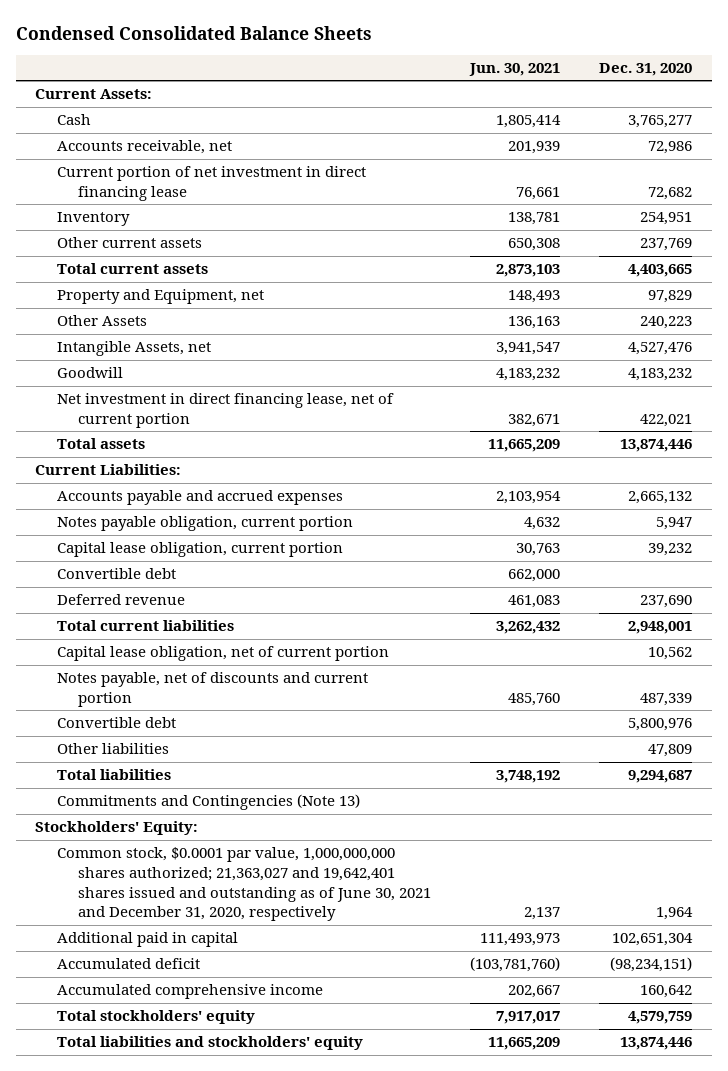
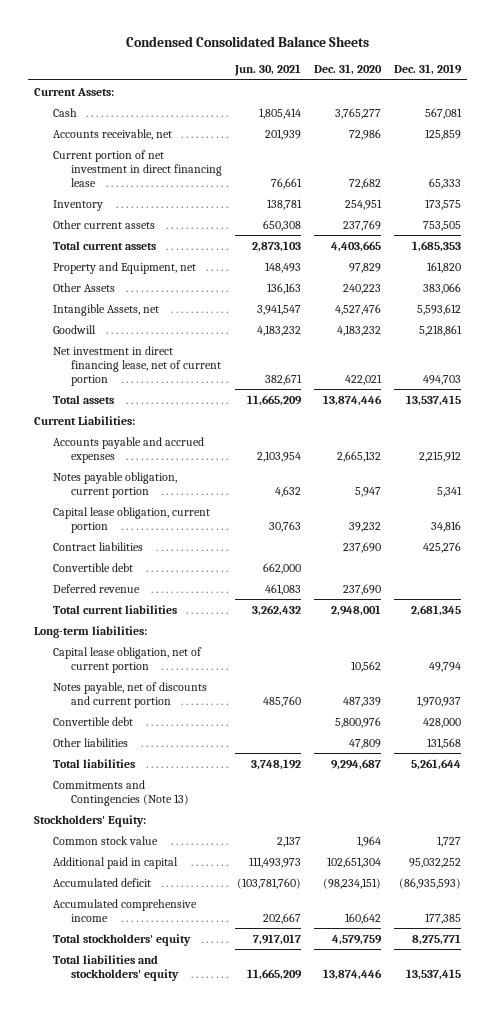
none -> [393,64,462,76] Dec. 31, 2019
none -> [52,541,143,551] Contract liabilities
none -> [34,625,148,638] Long-term liabilities:
[56,847,432,922] Common stock, $0.0001 par value, 1,000,000,000 shares authorized; 21,363,027 and 19,642,401 shares issued and outstanding as of June 30, 2021 and December 31, 2020, respectively -> [52,835,158,845] Common stock value

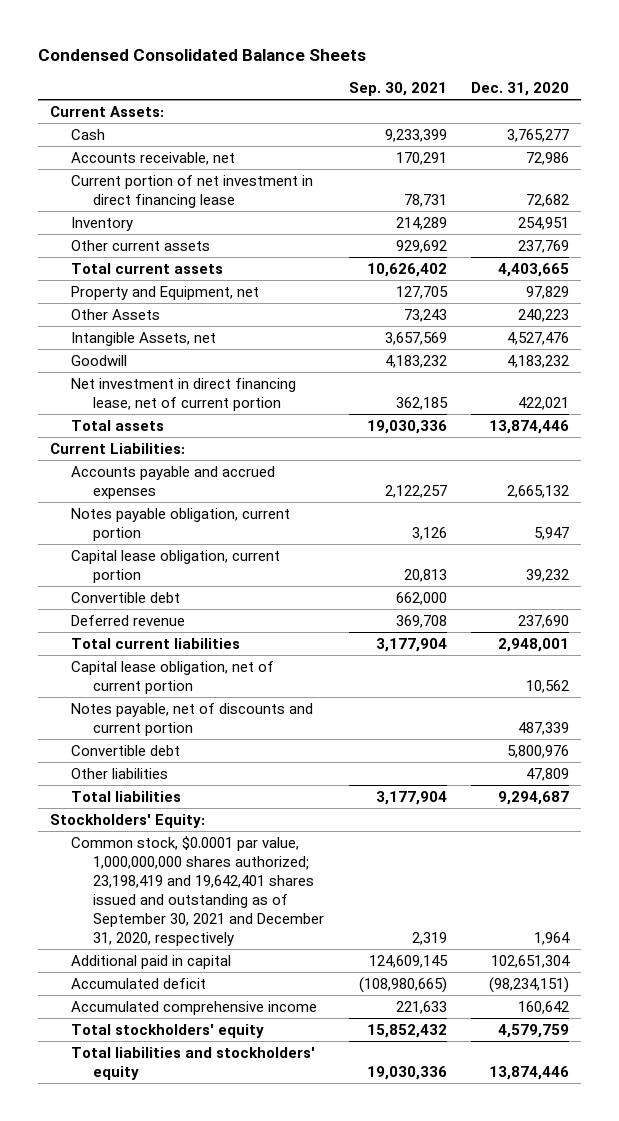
[233,64,301,77] Jun. 30, 2021 -> none
[393,64,462,76] Dec. 31, 2019 -> none
none -> [348,81,447,96] Sep. 30, 2021
[52,541,143,551] Contract liabilities -> none
[34,625,148,638] Long-term liabilities: -> none
[52,779,189,806] Commitments and Contingencies (Note 13) -> none
[52,835,158,845] Common stock value -> [71,835,325,947] Common stock, $0.0001 par value, 1,000,000,000 shares authorized; 23,198,419 and 19,642,401 shares issued and outstanding as of September 30, 2021 and December 31, 2020, respectively

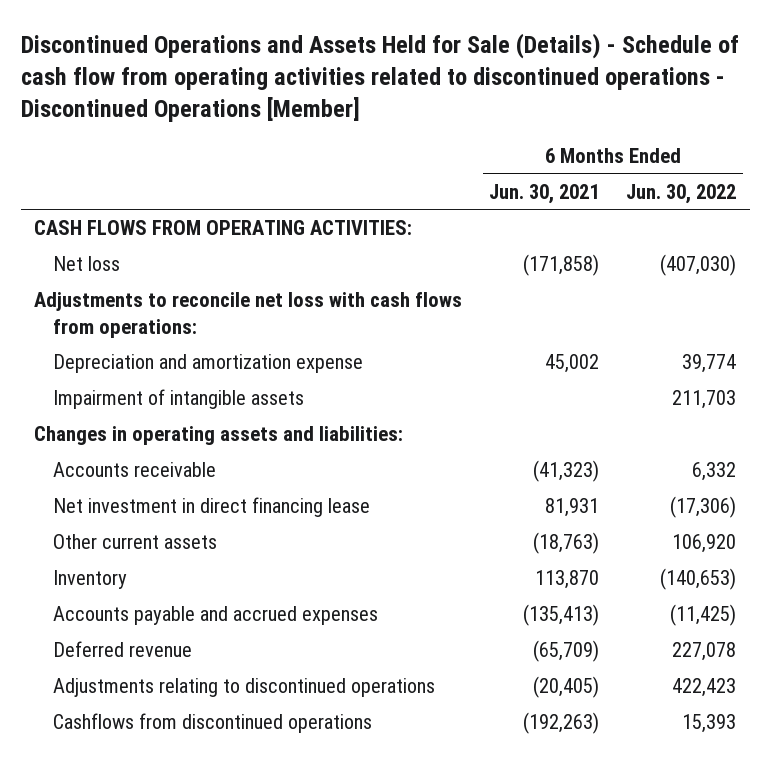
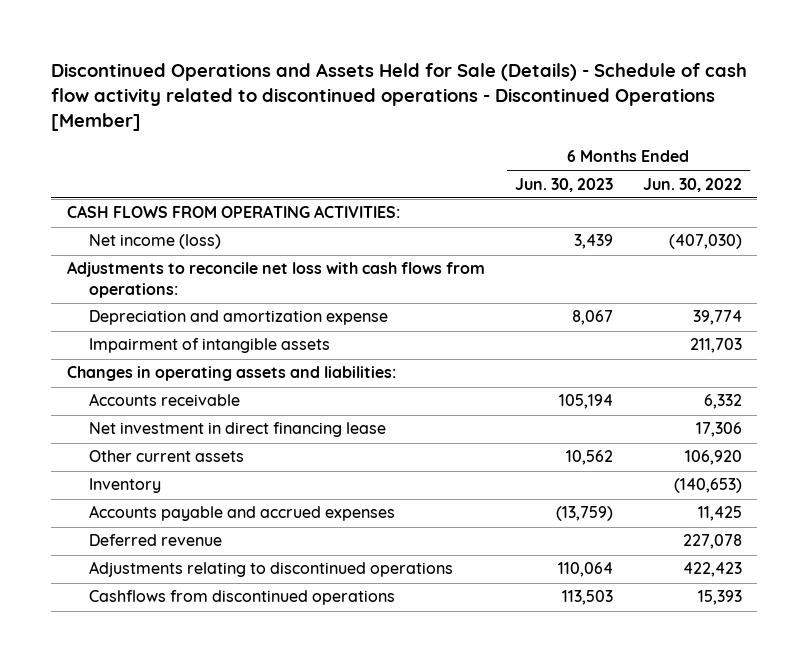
[20,32,739,122] Discontinued Operations and Assets Held for Sale (Details) - Schedule of cash flow from operating activities related to discontinued operations - Discontinued Operations [Member] -> [51,62,748,131] Discontinued Operations and Assets Held for Sale (Details) - Schedule of cash flow activity related to discontinued operations - Discontinued Operations [Member]
[489,183,600,204] Jun. 30, 2021 -> none
none -> [514,177,613,192] Jun. 30, 2023
[53,256,121,272] Net loss -> [88,234,221,250] Net income (loss)
[670,496,737,519] (17,306) -> [696,422,743,438] 17,306
[670,604,737,627] (11,425) -> [698,506,743,522] 11,425

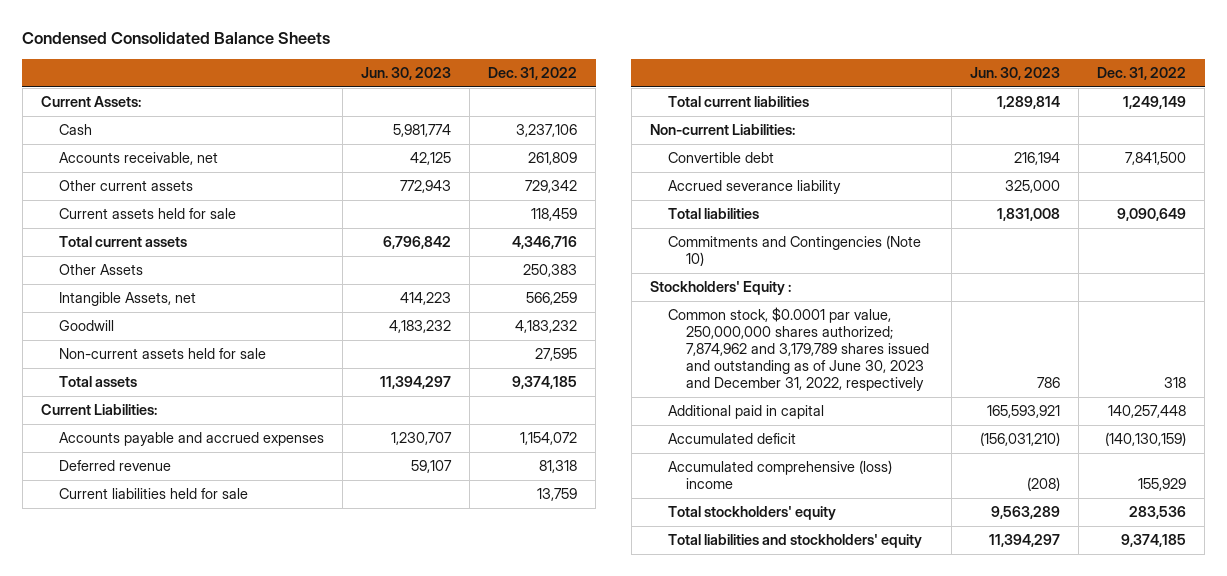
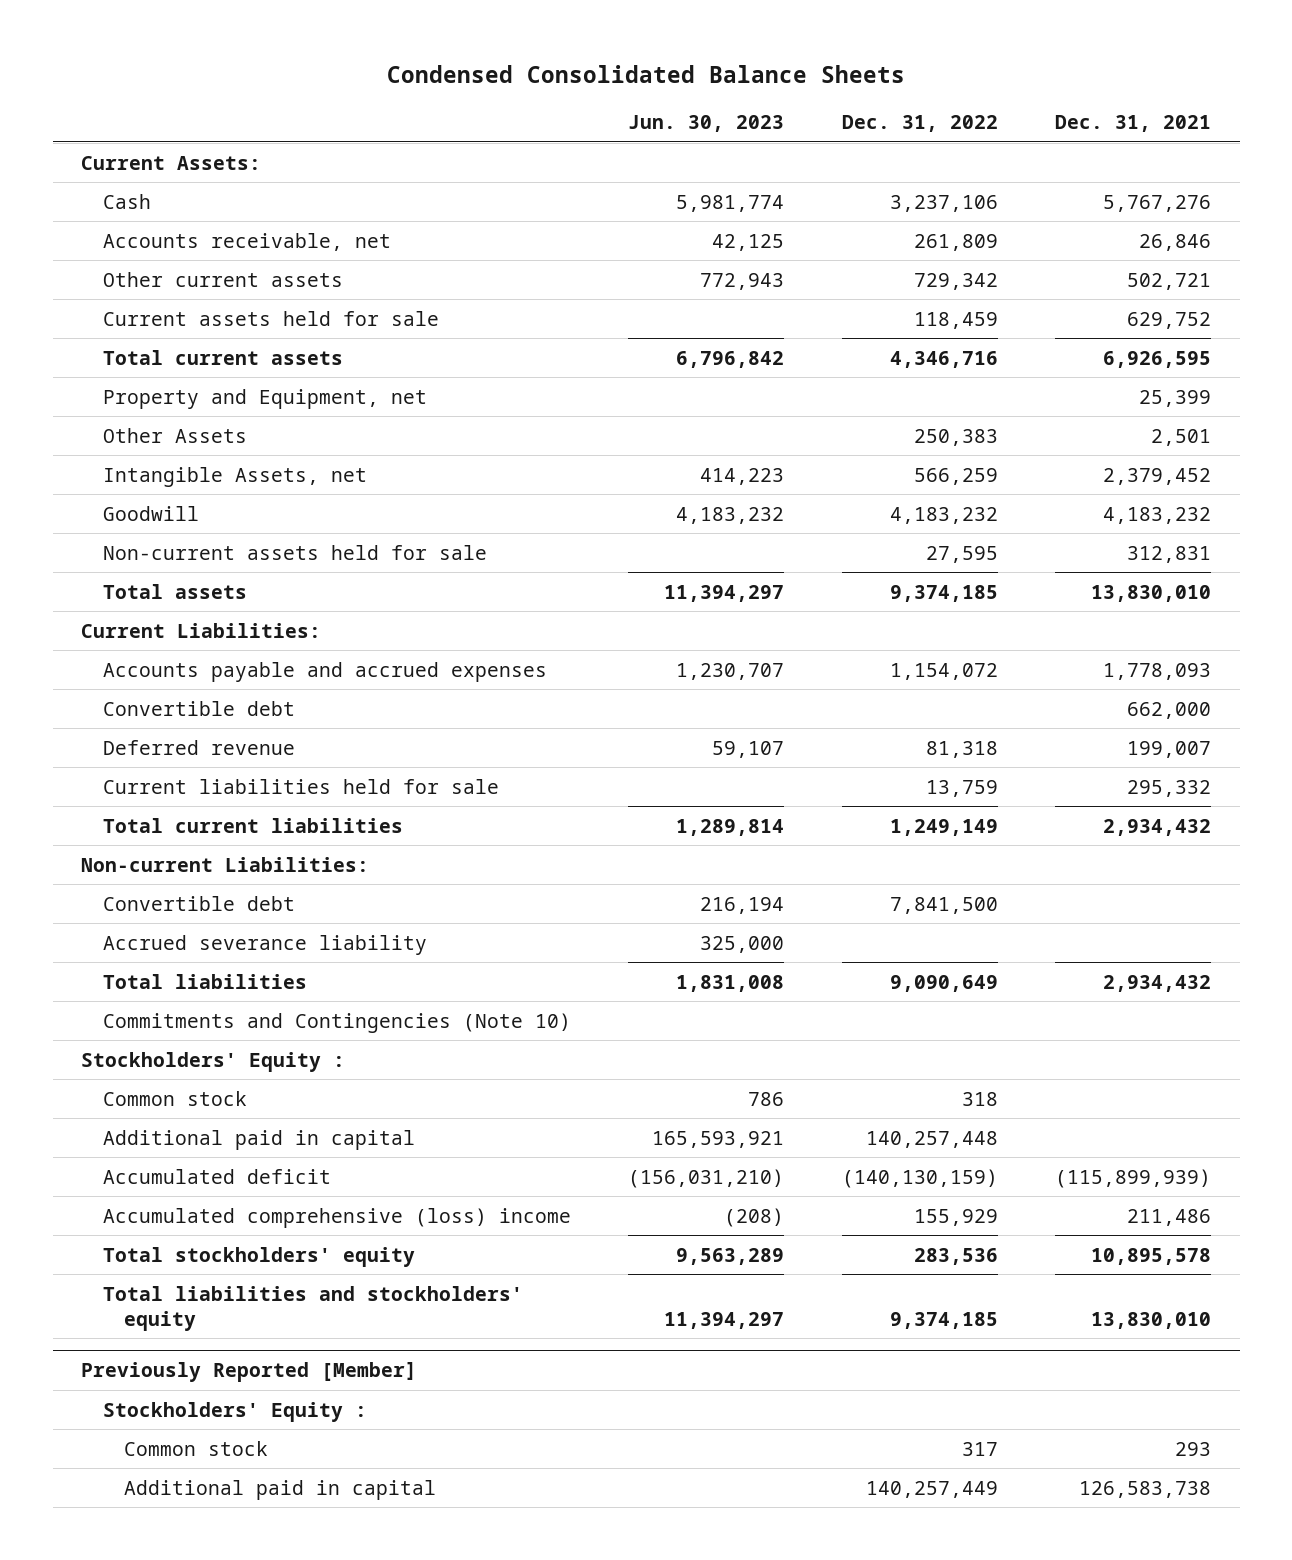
none -> [1054,115,1211,133] Dec. 31, 2021
none -> [102,388,427,409] Property and Equipment, net
none -> [102,700,295,716] Convertible debt
[667,307,929,392] Common stock, $0.0001 par value, 250,000,000 shares authorized; 7,874,962 and 3,179,789 shares issued and outstanding as of June 30, 2023 and December 31, 2022, respectively -> [102,1090,247,1106] Common stock
none -> [81,1362,418,1383] Previously Reported [Member]
none -> [102,1401,367,1422] Stockholders' Equity :
none -> [124,1440,269,1456] Common stock
none -> [124,1479,437,1500] Additional paid in capital

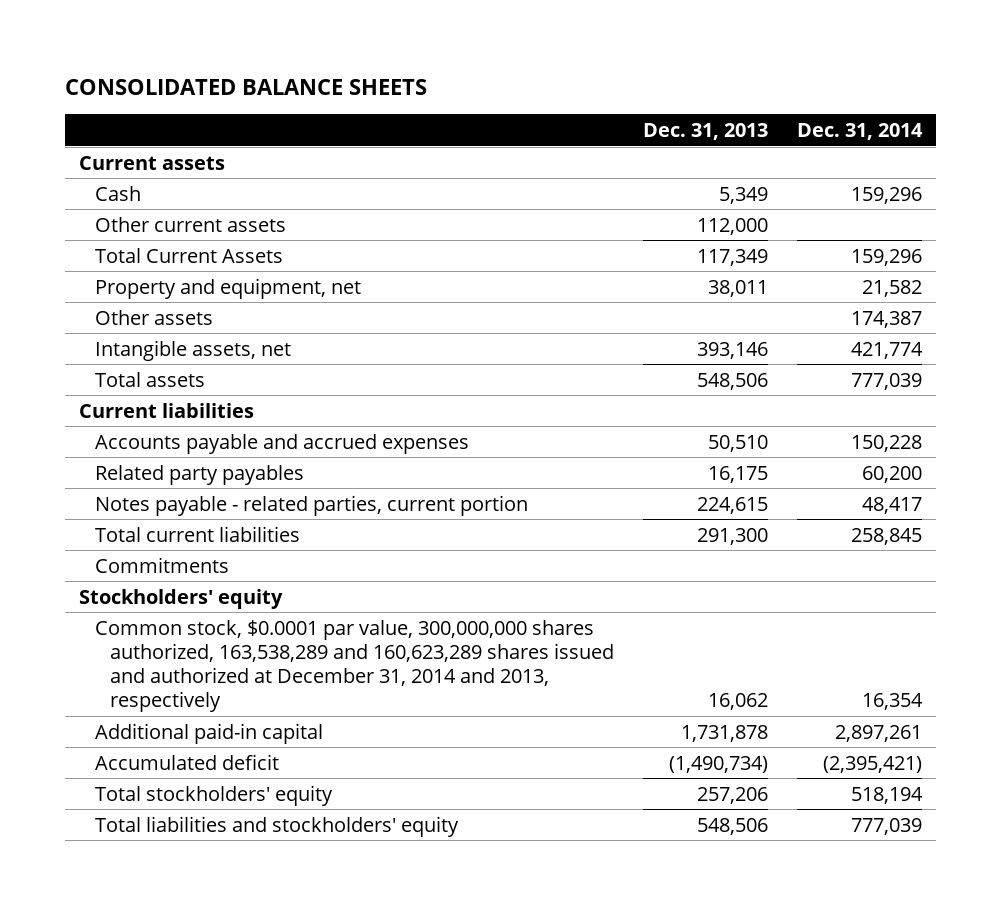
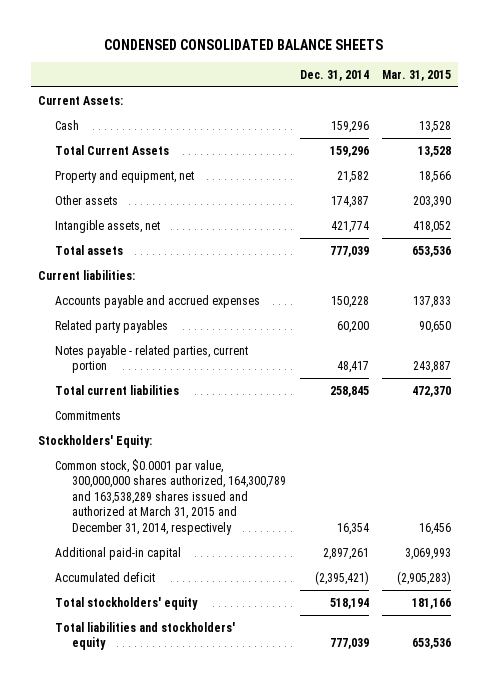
[64,78,427,95] CONSOLIDATED BALANCE SHEETS -> [104,38,384,50] CONDENSED CONSOLIDATED BALANCE SHEETS
[642,122,768,140] Dec. 31, 2013 -> none
none -> [382,69,452,81] Mar. 31, 2015
[79,155,226,170] Current assets -> [37,95,123,105] Current Assets:
[94,216,286,232] Other current assets -> none
[79,402,255,418] Current liabilities -> [37,269,135,280] Current liabilities:
[79,588,284,609] Stockholders' equity -> [37,434,152,448] Stockholders' Equity:
[94,619,615,712] Common stock, $0.0001 par value, 300,000,000 shares authorized, 163,538,289 and 160,623,289 shares issued and authorized at December 31, 2014 and 2013, respectively -> [54,458,287,535] Common stock, $0.0001 par value, 300,000,000 shares authorized, 164,300,789 and 163,538,289 shares issued and authorized at March 31, 2015 and December 31, 2014, respectively

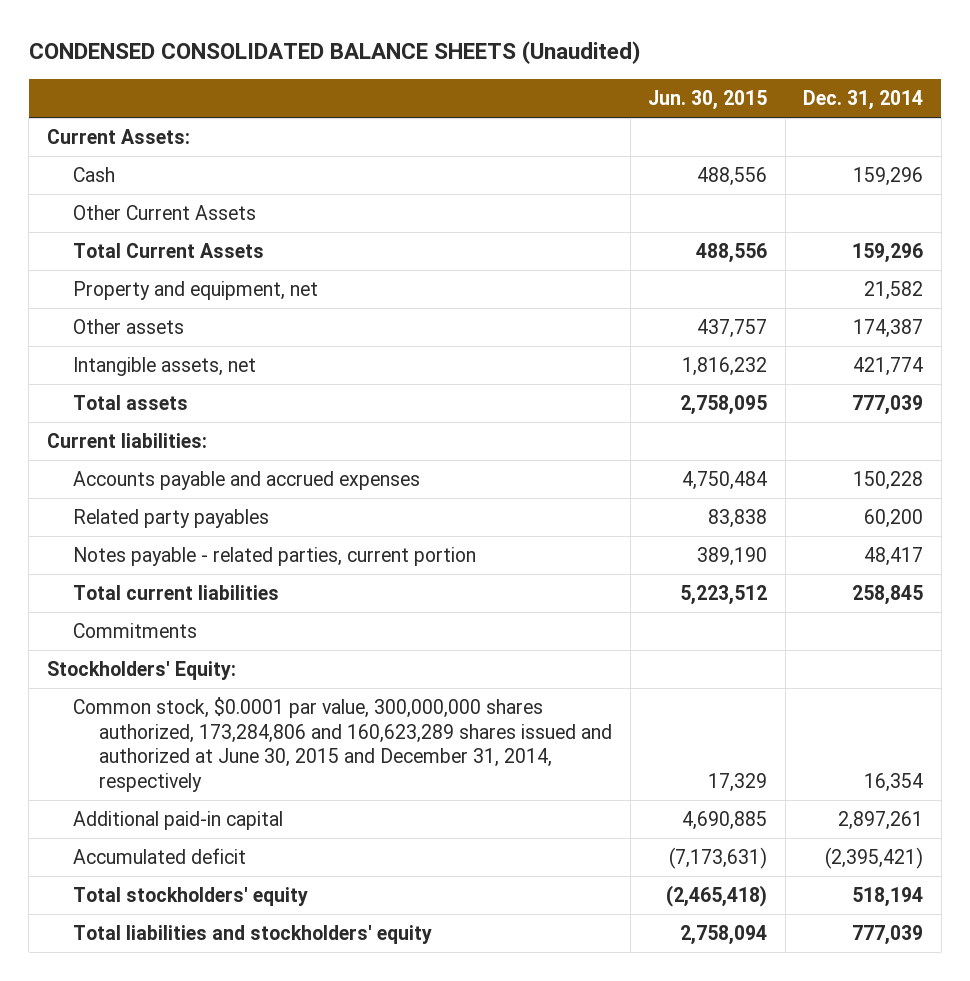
[104,38,384,50] CONDENSED CONSOLIDATED BALANCE SHEETS -> [28,41,640,65] CONDENSED CONSOLIDATED BALANCE SHEETS (Unaudited)
[382,69,452,81] Mar. 31, 2015 -> none
none -> [648,89,768,110] Jun. 30, 2015
none -> [73,205,257,221] Other Current Assets
[54,458,287,535] Common stock, $0.0001 par value, 300,000,000 shares authorized, 164,300,789 and 163,538,289 shares issued and authorized at March 31, 2015 and December 31, 2014, respectively -> [73,697,613,792] Common stock, $0.0001 par value, 300,000,000 shares authorized, 173,284,806 and 160,623,289 shares issued and authorized at June 30, 2015 and December 31, 2014, respectively

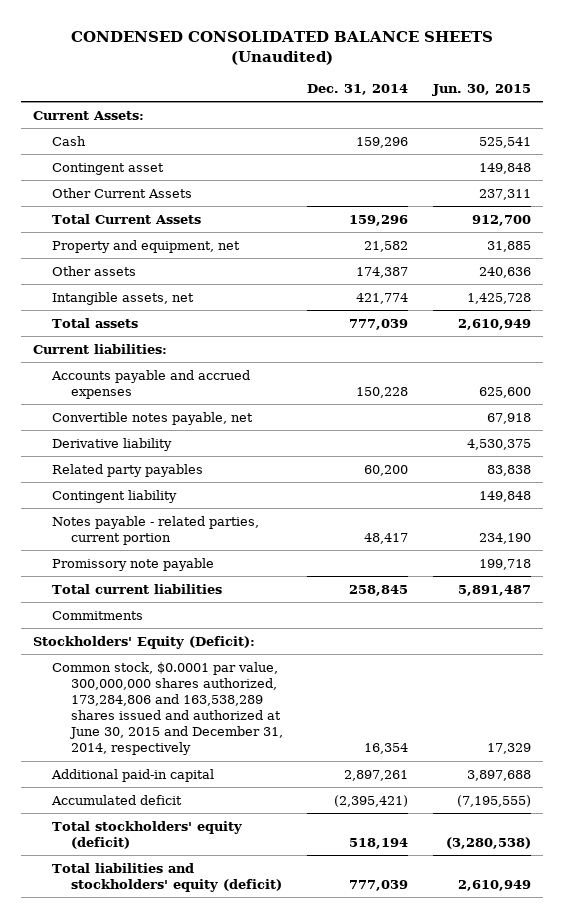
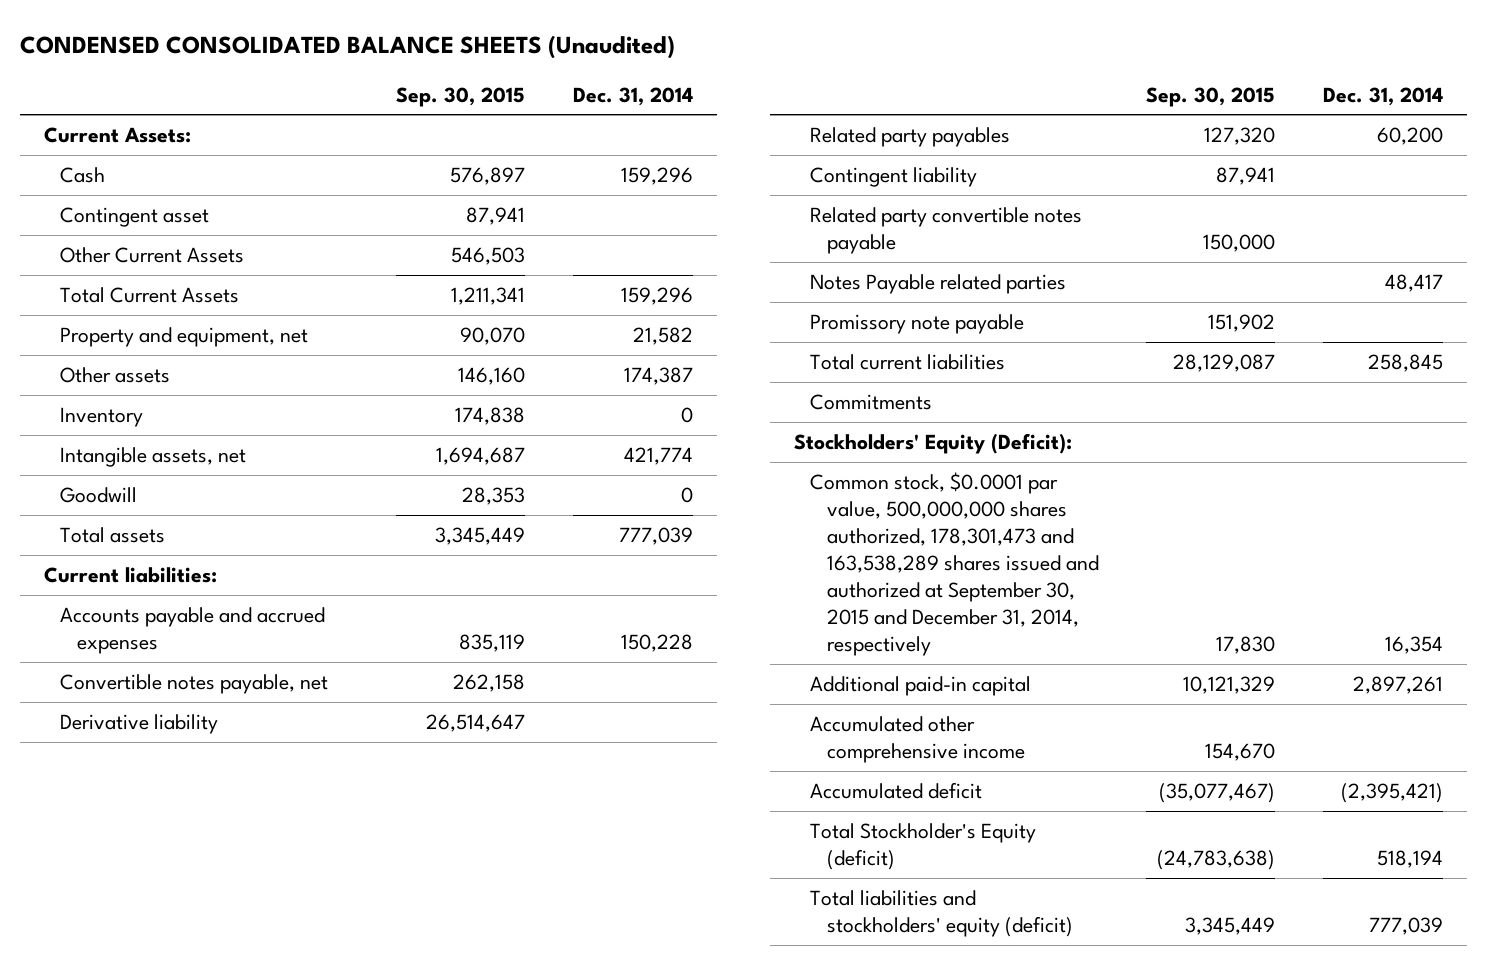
[431,84,531,97] Jun. 30, 2015 -> none
none -> [396,86,526,107] Sep. 30, 2015
none -> [60,406,144,427] Inventory
none -> [60,486,138,503] Goodwill
none -> [810,206,1083,254] Related party convertible notes payable
[52,515,260,545] Notes payable - related parties, current portion -> [810,273,1067,294] Notes Payable related parties
[52,661,284,756] Common stock, $0.0001 par value, 300,000,000 shares authorized, 173,284,806 and 163,538,289 shares issued and authorized at June 30, 2015 and December 31, 2014, respectively -> [810,471,1099,657] Common stock, $0.0001 par value, 500,000,000 shares authorized, 178,301,473 and 163,538,289 shares issued and authorized at September 30, 2015 and December 31, 2014, respectively
none -> [810,715,1025,763] Accumulated other comprehensive income
[52,820,243,849] Total stockholders' equity (deficit) -> [810,822,1037,870] Total Stockholder's Equity (deficit)

